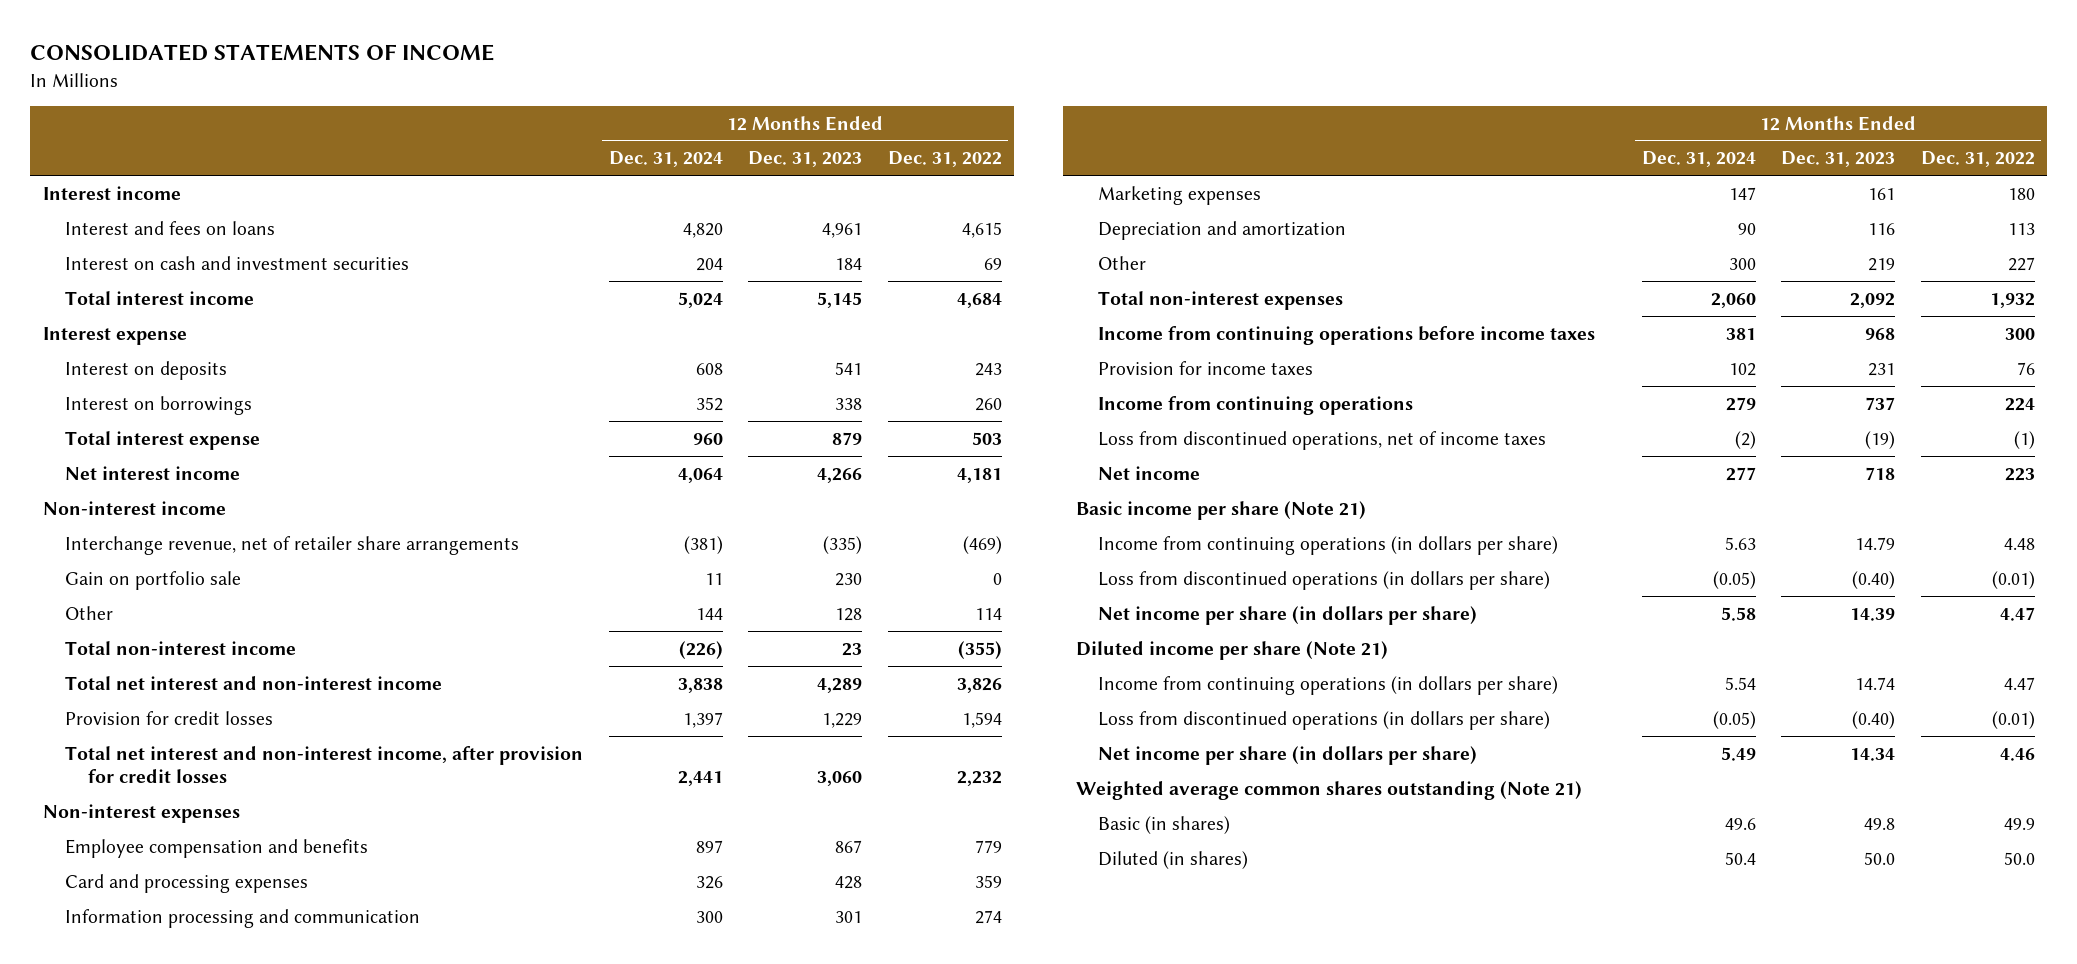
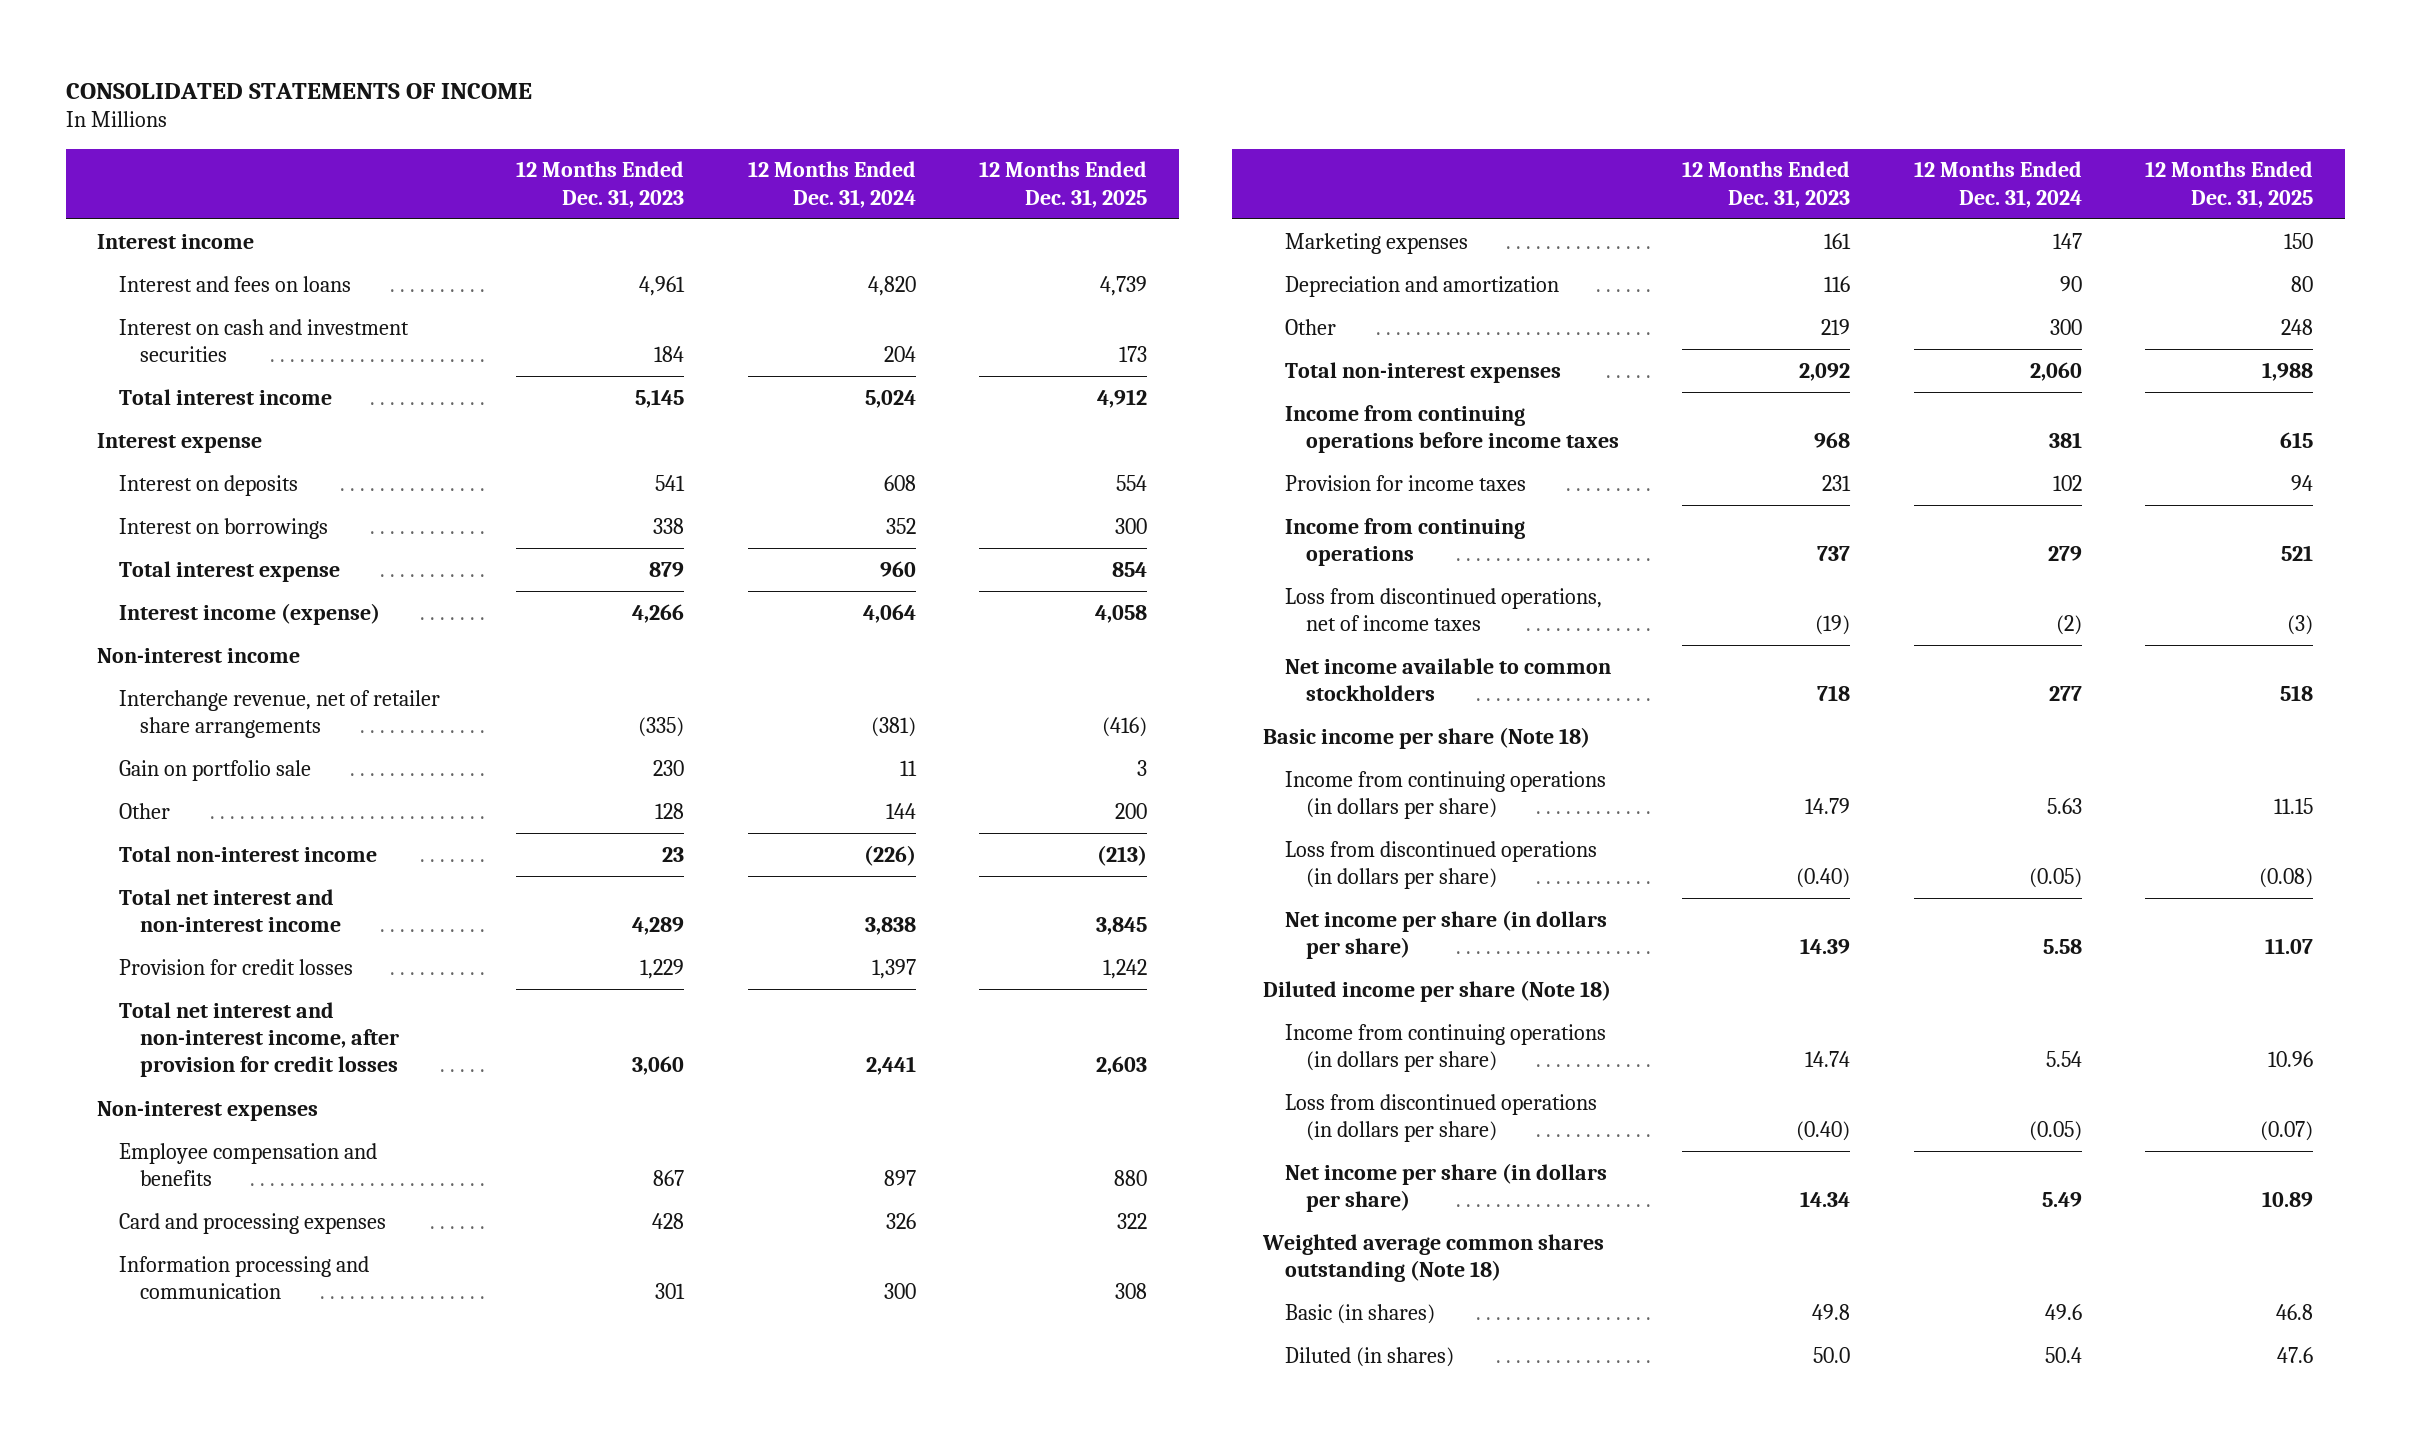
[887,151,1002,168] Dec. 31, 2022 -> none
none -> [978,161,1147,208] 12 Months Ended Dec. 31, 2025
[65,465,241,480] Net interest income -> [118,602,380,625] Interest income (expense)
[1098,465,1201,480] Net income -> [1284,657,1611,702] Net income available to common stockholders
[1075,500,1366,520] Basic income per share (Note 21) -> [1263,726,1591,749] Basic income per share (Note 18)
[1075,640,1388,660] Diluted income per share (Note 21) -> [1263,979,1612,1002] Diluted income per share (Note 18)
[1075,780,1582,800] Weighted average common shares outstanding (Note 21) -> [1262,1233,1605,1283] Weighted average common shares outstanding (Note 18)

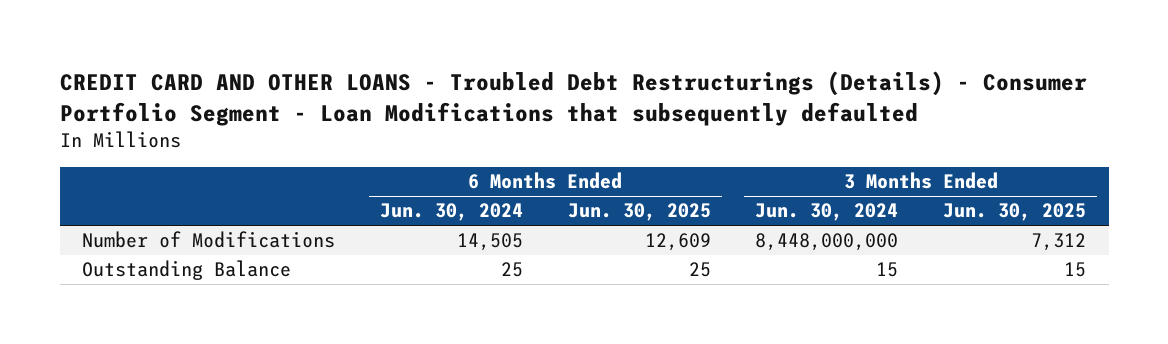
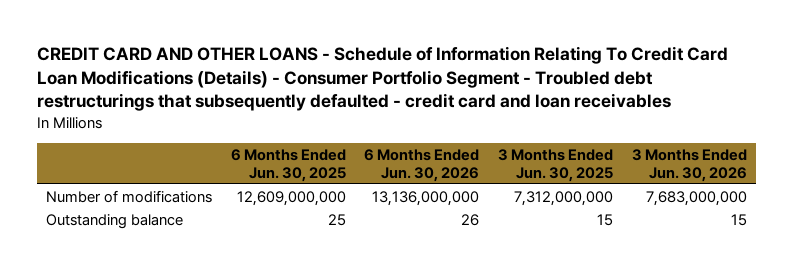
[59,71,1087,126] CREDIT CARD AND OTHER LOANS - Troubled Debt Restructurings (Details) - Consumer Portfolio Segment - Loan Modifications that subsequently defaulted -> [36,46,728,112] CREDIT CARD AND OTHER LOANS - Schedule of Information Relating To Credit Card Loan Modifications (Details) - Consumer Portfolio Segment - Troubled debt restructurings that subsequently defaulted - credit card and loan receivables
[379,203,523,222] Jun. 30, 2024 -> none
[755,203,899,222] Jun. 30, 2024 -> none
none -> [364,149,480,182] 6 Months Ended Jun. 30, 2026
none -> [631,149,747,182] 3 Months Ended Jun. 30, 2026
[82,231,336,249] Number of Modifications -> [45,189,212,203] Number of modifications
[644,233,711,252] 12,609 -> [236,190,346,206] 12,609,000,000
[1031,233,1087,252] 7,312 -> [514,190,614,206] 7,312,000,000
[82,260,292,281] Outstanding Balance -> [45,213,183,229] Outstanding balance

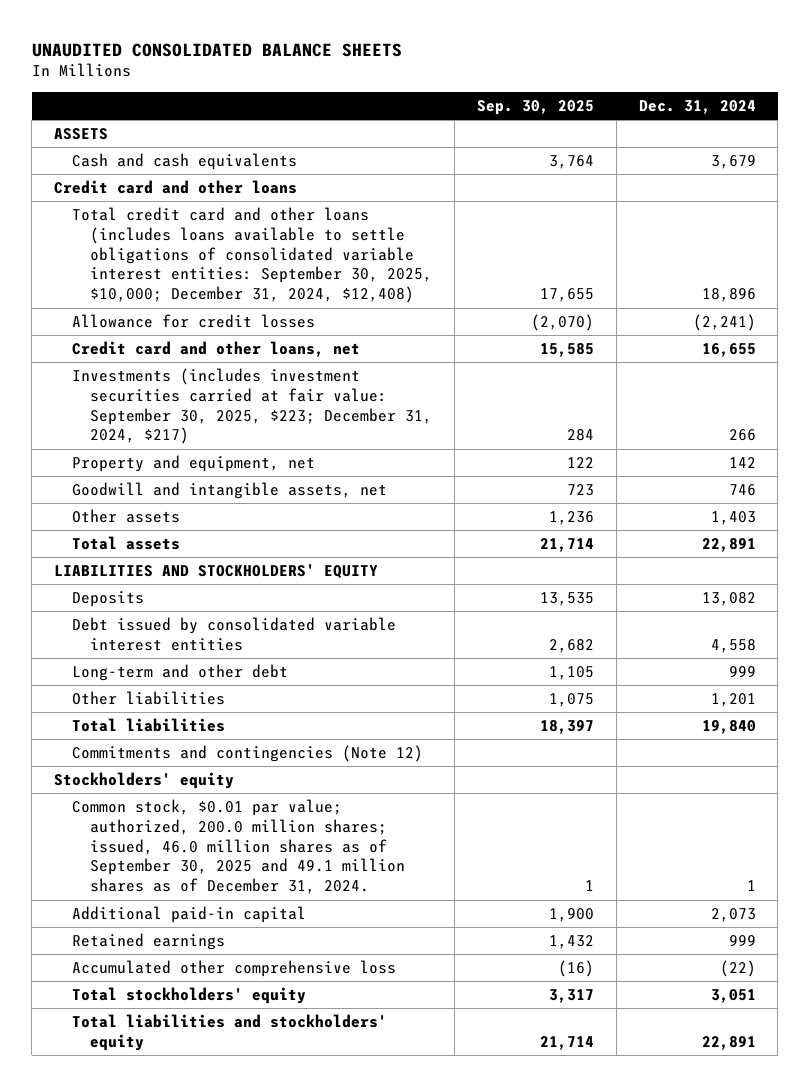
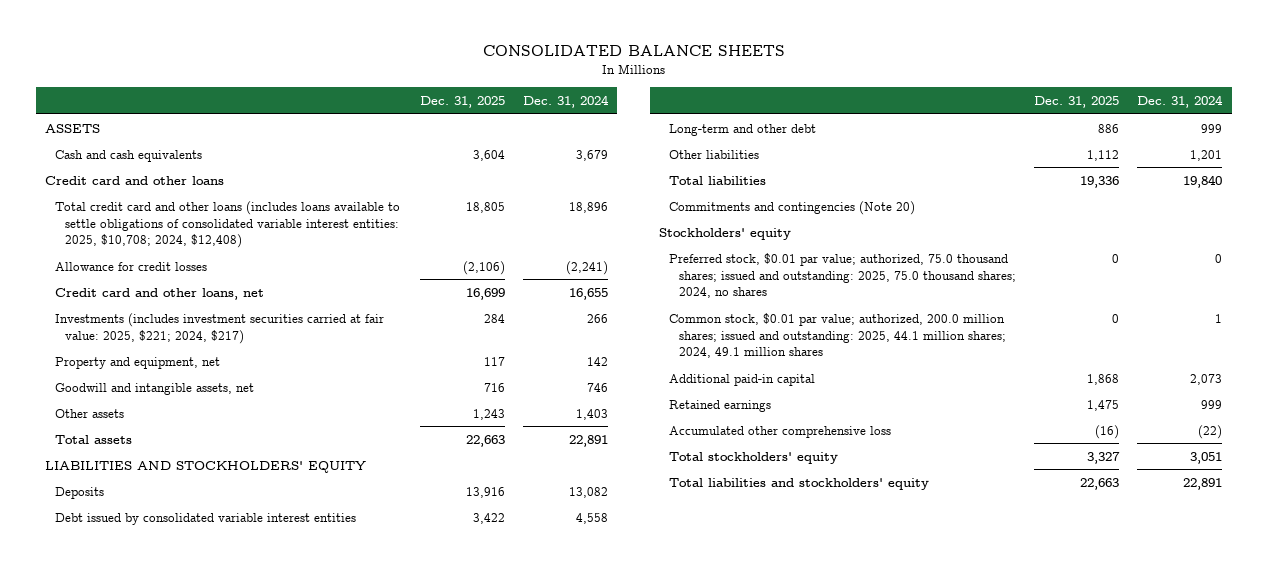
[31,42,402,57] UNAUDITED CONSOLIDATED BALANCE SHEETS -> [482,45,785,57] CONSOLIDATED BALANCE SHEETS
[476,99,594,115] Sep. 30, 2025 -> none
none -> [419,95,505,108] Dec. 31, 2025
[72,207,432,304] Total credit card and other loans (includes loans available to settle obligations of consolidated variable interest entities: September 30, 2025, $10,000; December 31, 2024, $12,408) -> [54,200,400,249] Total credit card and other loans (includes loans available to settle obligations of consolidated variable interest entities: 2025, $10,708; 2024, $12,408)
[72,368,432,445] Investments (includes investment securities carried at fair value: September 30, 2025, $223; December 31, 2024, $217) -> [54,312,384,344] Investments (includes investment securities carried at fair value: 2025, $221; 2024, $217)
[72,745,424,763] Commitments and contingencies (Note 12) -> [669,200,916,215] Commitments and contingencies (Note 20)
none -> [669,252,1016,299] Preferred stock, $0.01 par value; authorized, 75.0 thousand shares; issued and outstanding: 2025, 75.0 thousand shares; 2024, no shares
[72,799,405,895] Common stock, $0.01 par value; authorized, 200.0 million shares; issued, 46.0 million shares as of September 30, 2025 and 49.1 million shares as of December 31, 2024. -> [669,312,1006,359] Common stock, $0.01 par value; authorized, 200.0 million shares; issued and outstanding: 2025, 44.1 million shares; 2024, 49.1 million shares

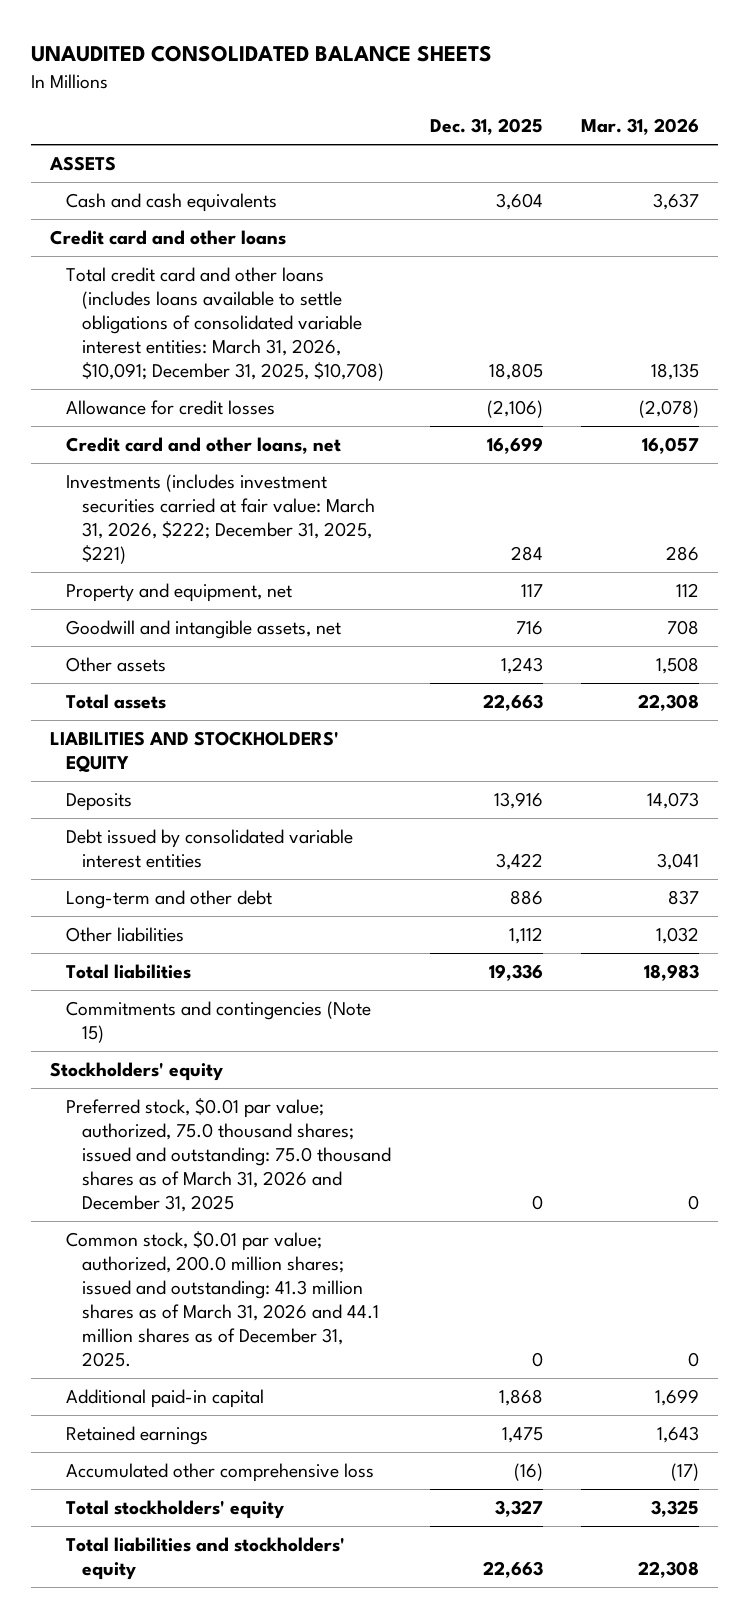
[482,45,785,57] CONSOLIDATED BALANCE SHEETS -> [30,45,492,63] UNAUDITED CONSOLIDATED BALANCE SHEETS
[523,94,610,108] Dec. 31, 2024 -> none
none -> [581,118,700,136] Mar. 31, 2026
[54,200,400,249] Total credit card and other loans (includes loans available to settle obligations of consolidated variable interest entities: 2025, $10,708; 2024, $12,408) -> [66,267,385,382] Total credit card and other loans (includes loans available to settle obligations of consolidated variable interest entities: March 31, 2026, $10,091; December 31, 2025, $10,708)
[54,312,384,344] Investments (includes investment securities carried at fair value: 2025, $221; 2024, $217) -> [66,474,376,565] Investments (includes investment securities carried at fair value: March 31, 2026, $222; December 31, 2025, $221)
[669,200,916,215] Commitments and contingencies (Note 20) -> [66,1001,372,1044] Commitments and contingencies (Note 15)
[669,252,1016,299] Preferred stock, $0.01 par value; authorized, 75.0 thousand shares; issued and outstanding: 2025, 75.0 thousand shares; 2024, no shares -> [66,1098,392,1213] Preferred stock, $0.01 par value; authorized, 75.0 thousand shares; issued and outstanding: 75.0 thousand shares as of March 31, 2026 and December 31, 2025
[669,312,1006,359] Common stock, $0.01 par value; authorized, 200.0 million shares; issued and outstanding: 2025, 44.1 million shares; 2024, 49.1 million shares -> [66,1231,380,1368] Common stock, $0.01 par value; authorized, 200.0 million shares; issued and outstanding: 41.3 million shares as of March 31, 2026 and 44.1 million shares as of December 31, 2025.

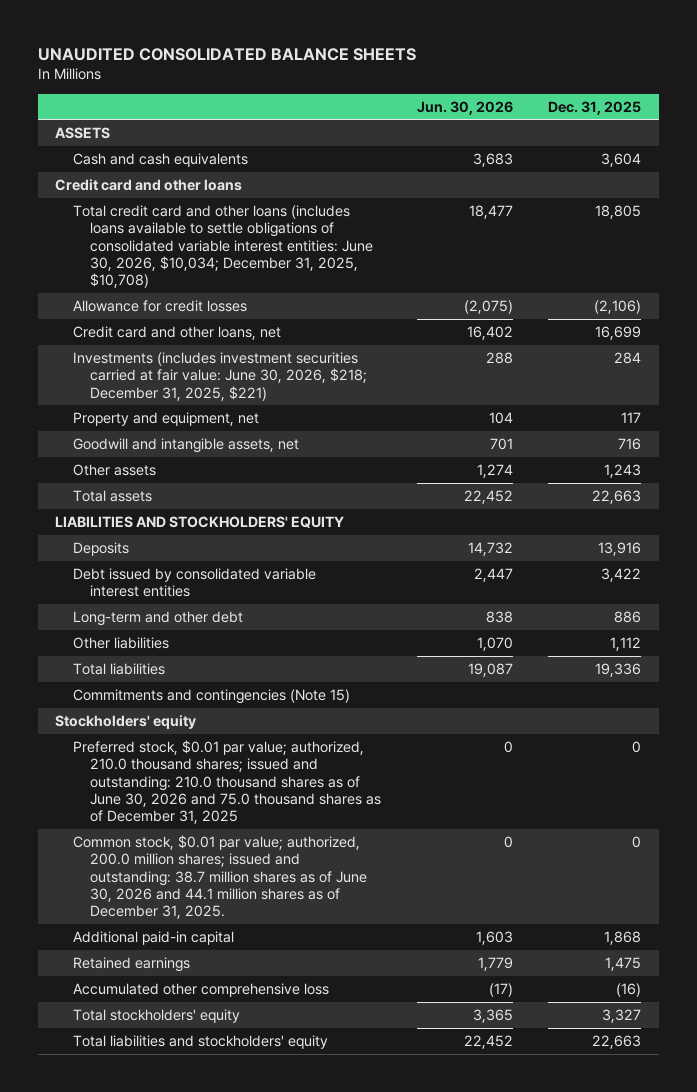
[581,118,700,136] Mar. 31, 2026 -> none
none -> [416,100,513,115] Jun. 30, 2026
[66,267,385,382] Total credit card and other loans (includes loans available to settle obligations of consolidated variable interest entities: March 31, 2026, $10,091; December 31, 2025, $10,708) -> [72,204,374,289] Total credit card and other loans (includes loans available to settle obligations of consolidated variable interest entities: June 30, 2026, $10,034; December 31, 2025, $10,708)
[66,474,376,565] Investments (includes investment securities carried at fair value: March 31, 2026, $222; December 31, 2025, $221) -> [72,351,368,401] Investments (includes investment securities carried at fair value: June 30, 2026, $218; December 31, 2025, $221)
[66,1098,392,1213] Preferred stock, $0.01 par value; authorized, 75.0 thousand shares; issued and outstanding: 75.0 thousand shares as of March 31, 2026 and December 31, 2025 -> [72,739,382,825] Preferred stock, $0.01 par value; authorized, 210.0 thousand shares; issued and outstanding: 210.0 thousand shares as of June 30, 2026 and 75.0 thousand shares as of December 31, 2025
[66,1231,380,1368] Common stock, $0.01 par value; authorized, 200.0 million shares; issued and outstanding: 41.3 million shares as of March 31, 2026 and 44.1 million shares as of December 31, 2025. -> [72,834,368,920] Common stock, $0.01 par value; authorized, 200.0 million shares; issued and outstanding: 38.7 million shares as of June 30, 2026 and 44.1 million shares as of December 31, 2025.

